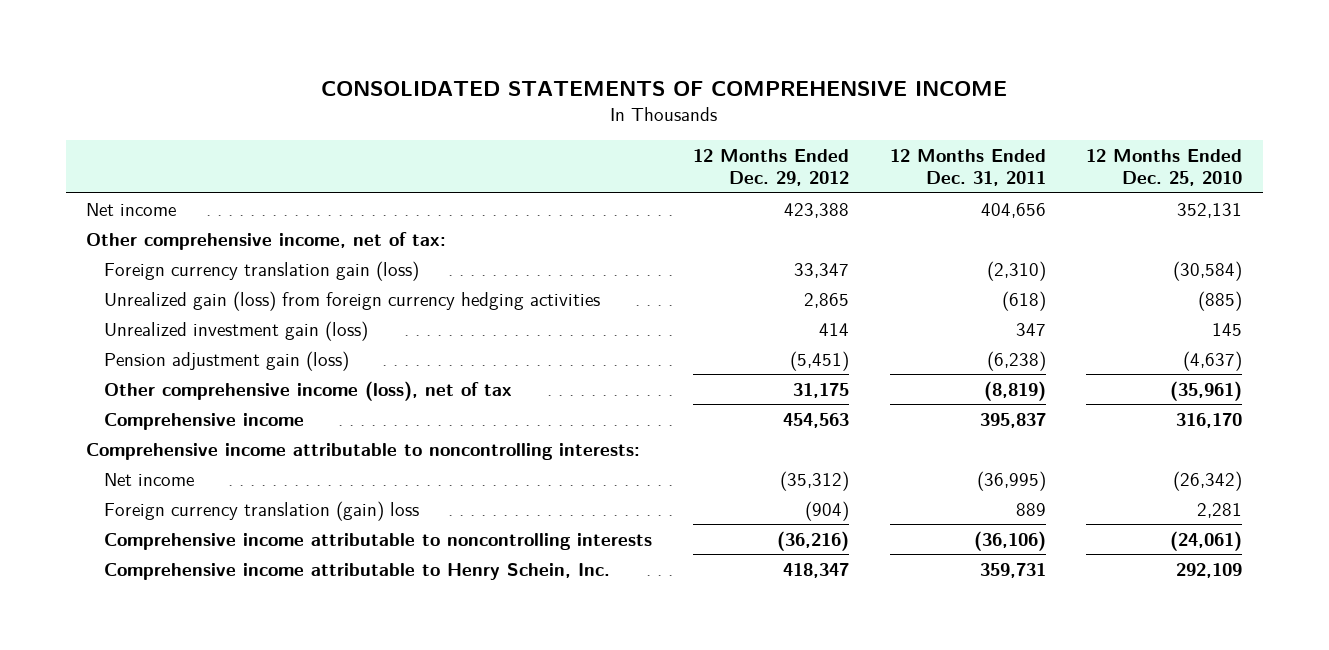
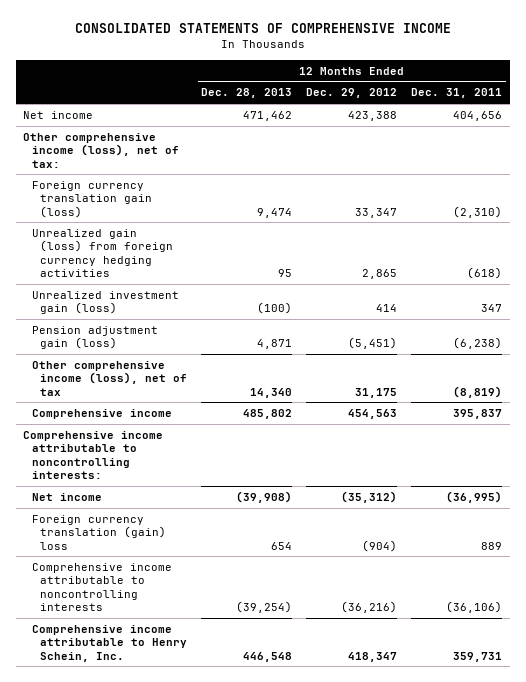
[1086,148,1243,187] 12 Months Ended Dec. 25, 2010 -> none
none -> [201,88,293,99] Dec. 28, 2013
[86,231,447,250] Other comprehensive income, net of tax: -> [23,132,179,168] Other comprehensive income (loss), net of tax:

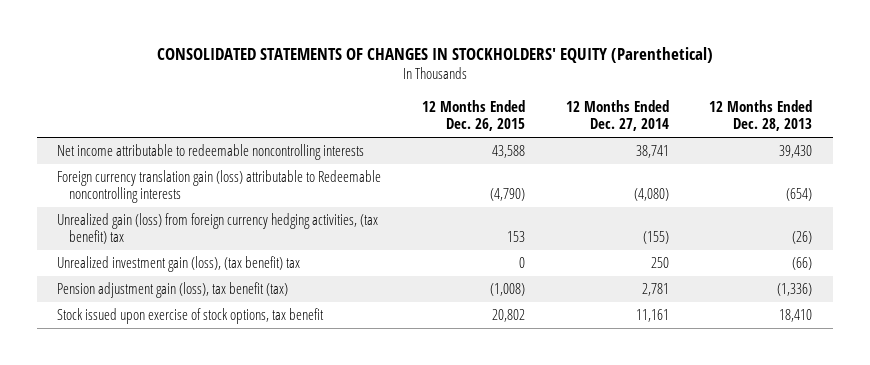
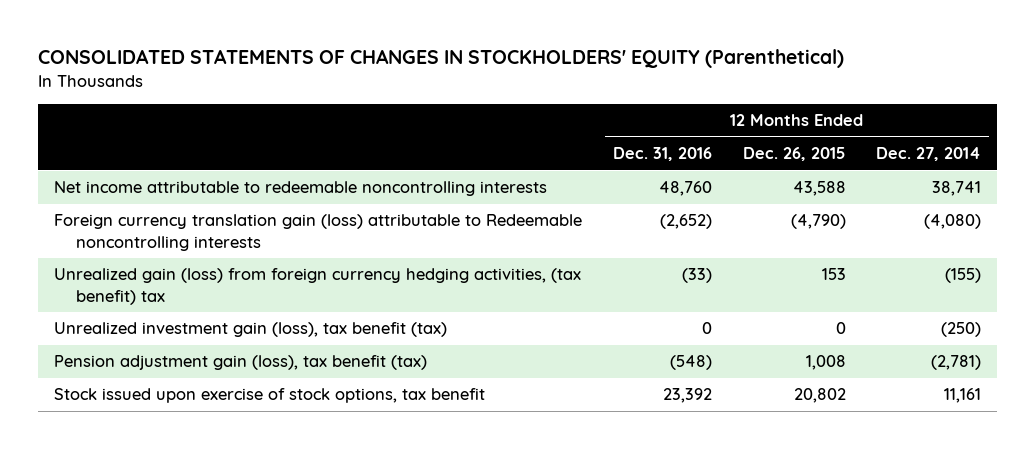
[709,100,813,132] 12 Months Ended Dec. 28, 2013 -> none
none -> [612,147,712,162] Dec. 31, 2016
[57,256,301,273] Unrealized investment gain (loss), (tax benefit) tax -> [53,322,447,338] Unrealized investment gain (loss), tax benefit (tax)
[650,257,669,269] 250 -> [941,322,982,338] (250)
[489,283,525,297] (1,008) -> [805,355,846,371] 1,008
[641,283,669,297] 2,781 -> [931,355,982,371] (2,781)

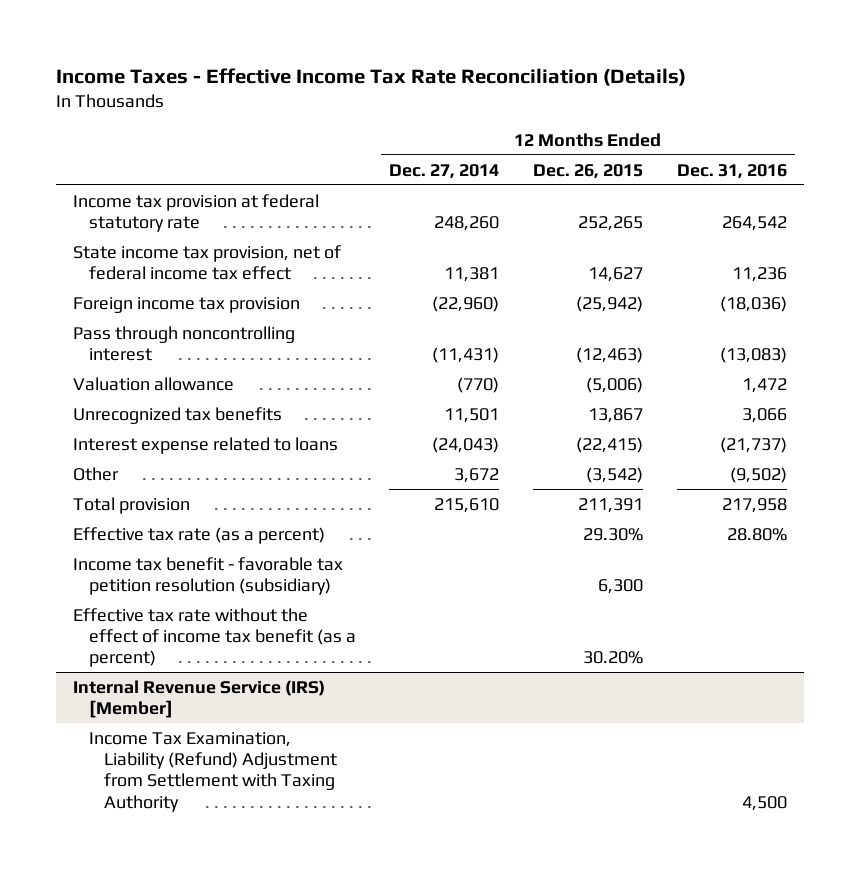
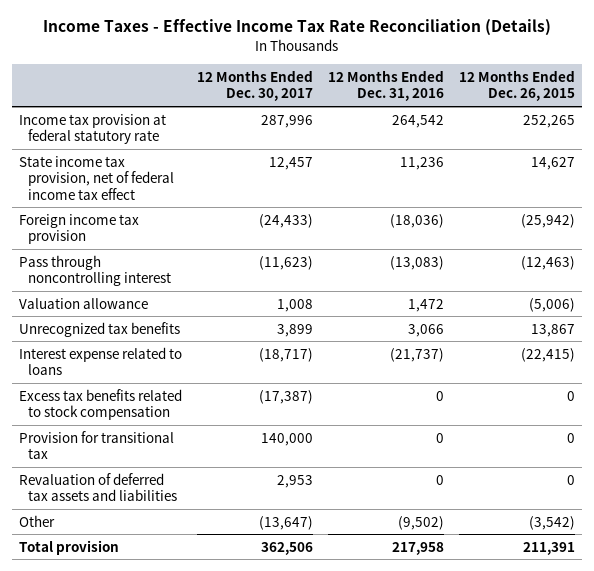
[389,163,500,179] Dec. 27, 2014 -> none
none -> [197,69,314,102] 12 Months Ended Dec. 30, 2017
none -> [19,388,183,421] Excess tax benefits related to stock compensation
none -> [19,430,175,460] Provision for transitional tax
none -> [19,472,178,502] Revaluation of deferred tax assets and liabilities
[72,526,325,544] Effective tax rate (as a percent) -> none
[72,556,343,595] Income tax benefit - favorable tax petition resolution (subsidiary) -> none
[72,607,356,668] Effective tax rate without the effect of income tax benefit (as a percent) -> none
[72,679,325,718] Internal Revenue Service (IRS) [Member] -> none
[88,731,338,812] Income Tax Examination, Liability (Refund) Adjustment from Settlement with Taxing Authority -> none

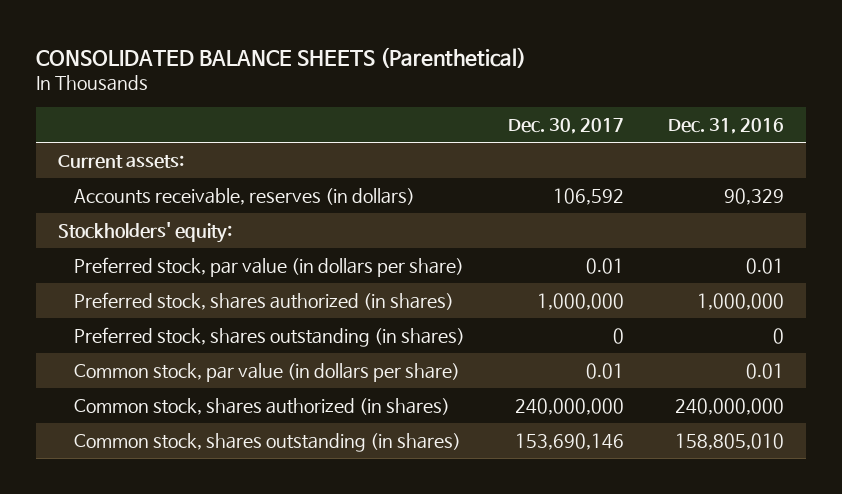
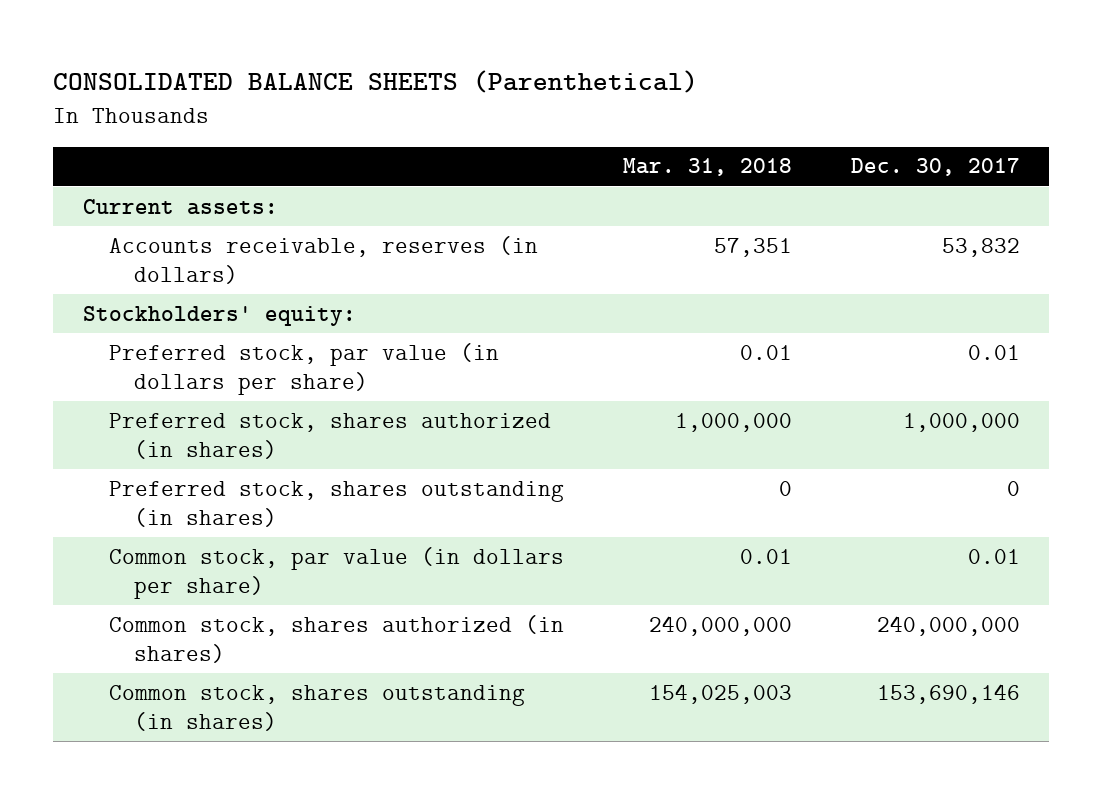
[667,118,784,135] Dec. 31, 2016 -> none
none -> [622,158,792,177] Mar. 31, 2018
[553,188,625,206] 106,592 -> [941,237,1020,257] 53,832

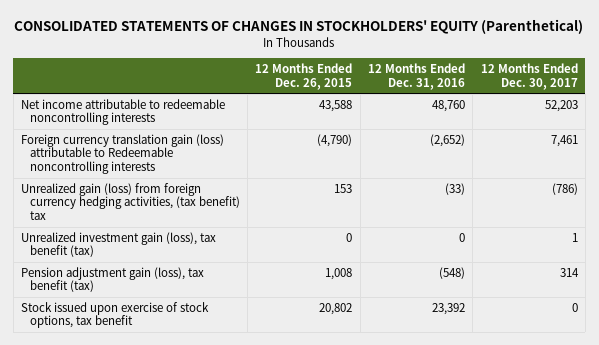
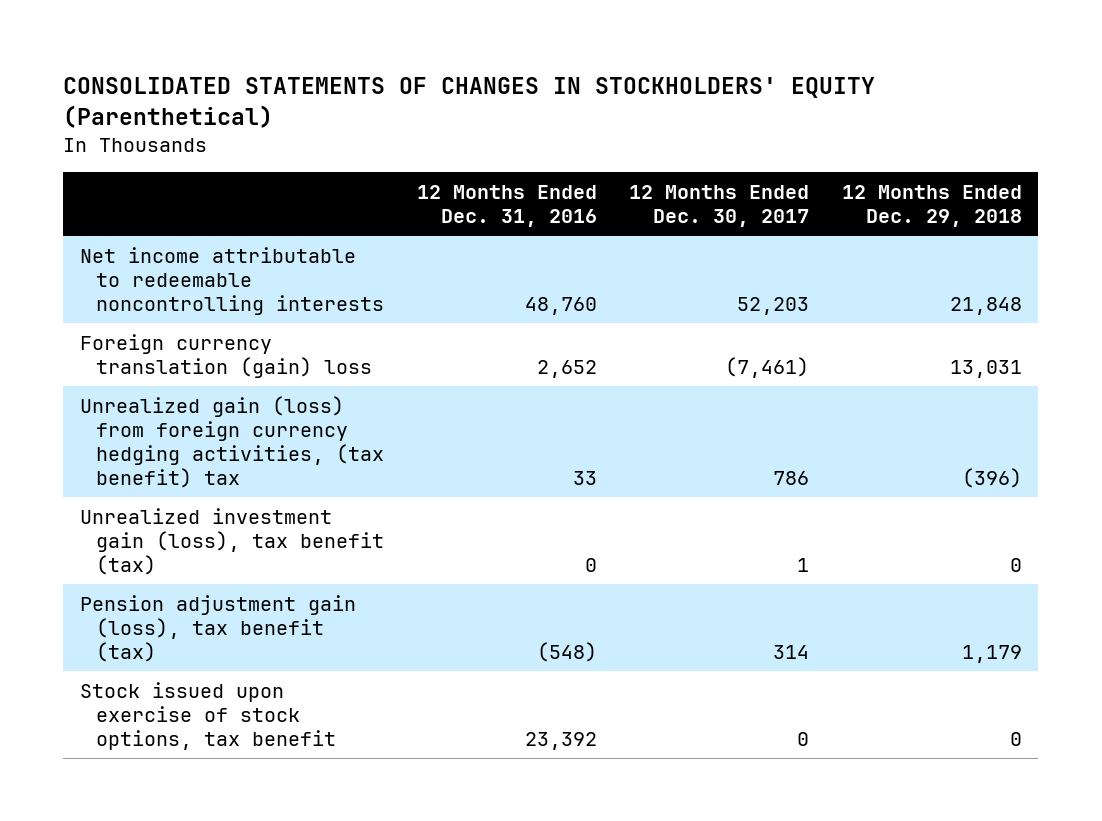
[255,63,353,90] 12 Months Ended Dec. 26, 2015 -> none
none -> [841,184,1022,228] 12 Months Ended Dec. 29, 2018
[20,133,224,175] Foreign currency translation gain (loss) attributable to Redeemable noncontrolling interests -> [79,333,373,378] Foreign currency translation (gain) loss
[430,133,466,147] (2,652) -> [536,359,597,378] 2,652
[550,134,578,147] 7,461 -> [725,356,810,378] (7,461)
[445,182,466,195] (33) -> [572,471,597,486] 33
[551,182,578,195] (786) -> [773,471,810,486] 786

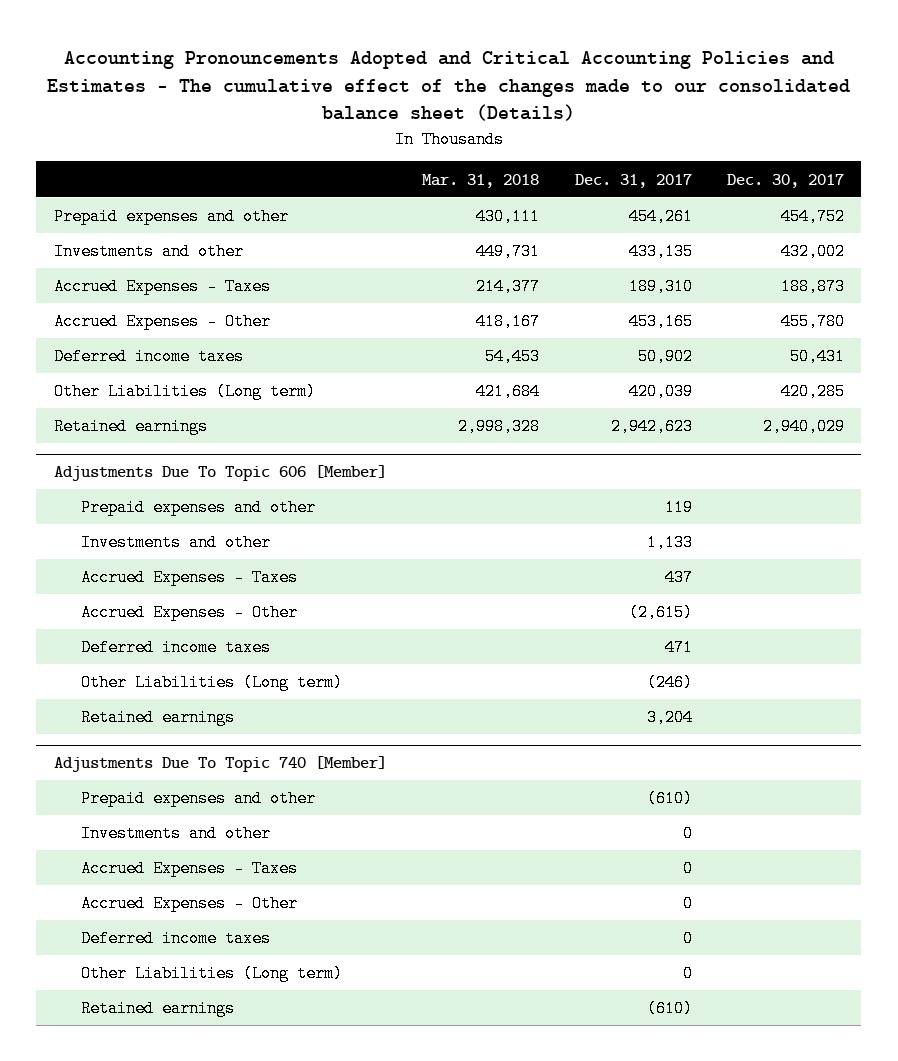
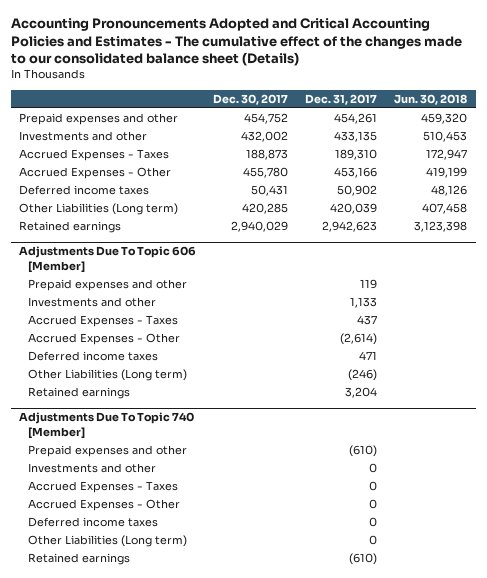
[422,173,540,188] Mar. 31, 2018 -> none
none -> [394,93,468,105] Jun. 30, 2018
[628,313,693,331] 453,165 -> [334,167,378,179] 453,166
[628,604,693,622] (2,615) -> [340,333,378,346] (2,614)

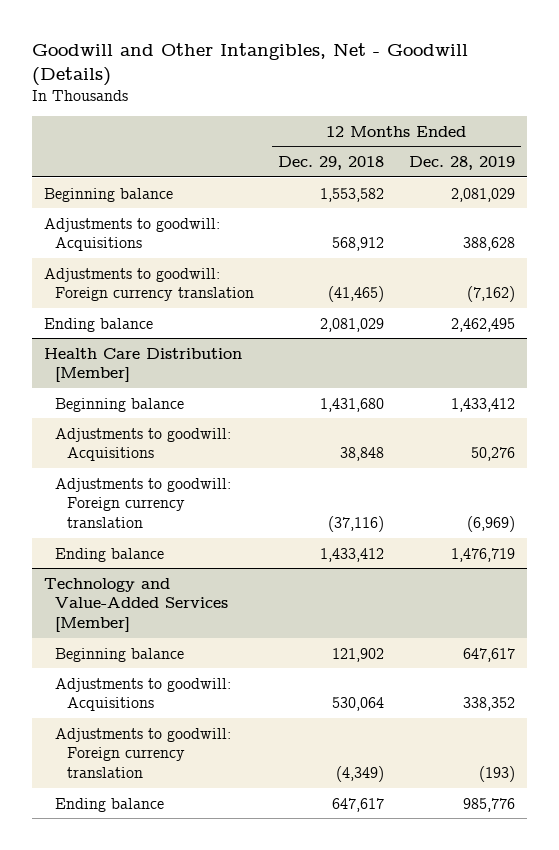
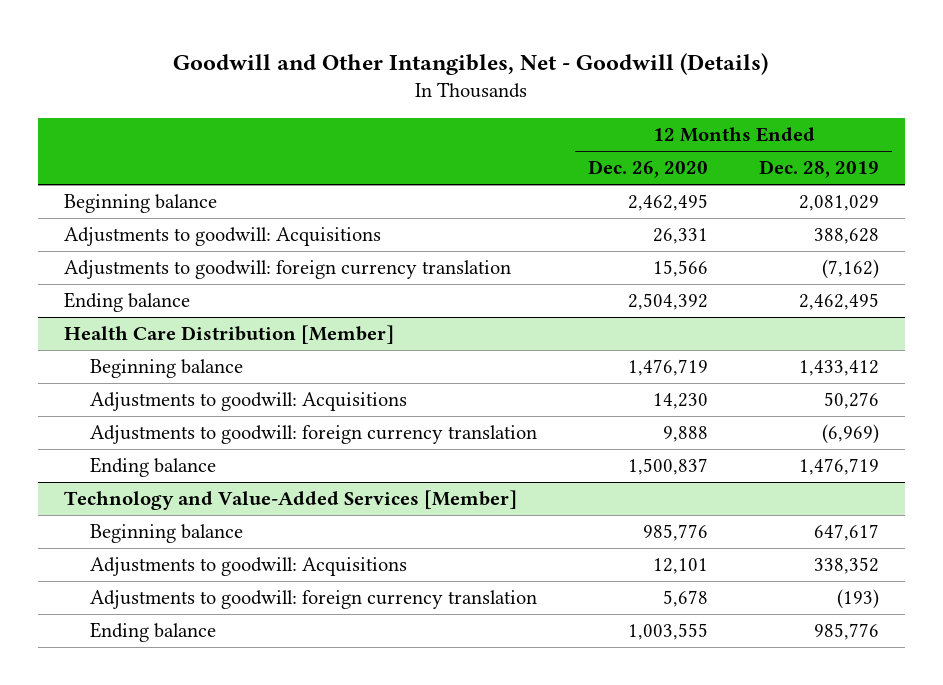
[278,155,385,170] Dec. 29, 2018 -> none
none -> [588,160,709,179] Dec. 26, 2020
[44,267,255,302] Adjustments to goodwill: Foreign currency translation -> [63,260,511,280] Adjustments to goodwill: foreign currency translation
[55,477,232,529] Adjustments to goodwill: Foreign currency translation -> [90,425,538,445] Adjustments to goodwill: foreign currency translation
[55,727,232,779] Adjustments to goodwill: Foreign currency translation -> [90,590,538,610] Adjustments to goodwill: foreign currency translation

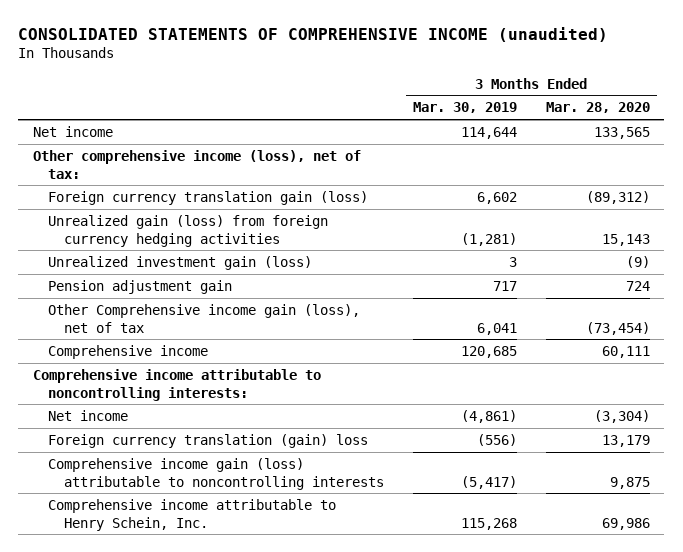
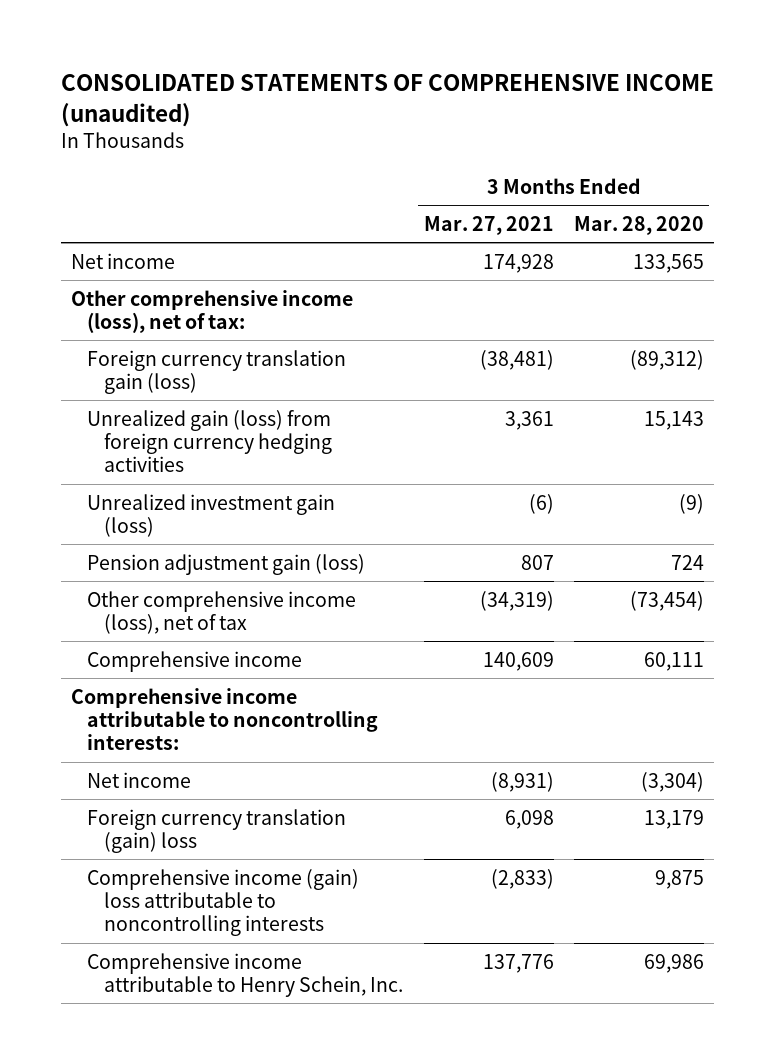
[412,102,517,114] Mar. 30, 2019 -> none
none -> [423,215,554,235] Mar. 27, 2021
[48,279,233,294] Pension adjustment gain -> [87,553,366,575] Pension adjustment gain (loss)
[48,303,361,333] Other Comprehensive income gain (loss), net of tax -> [87,590,357,635] Other comprehensive income (loss), net of tax
[48,457,385,490] Comprehensive income gain (loss) attributable to noncontrolling interests -> [87,868,360,937] Comprehensive income (gain) loss attributable to noncontrolling interests

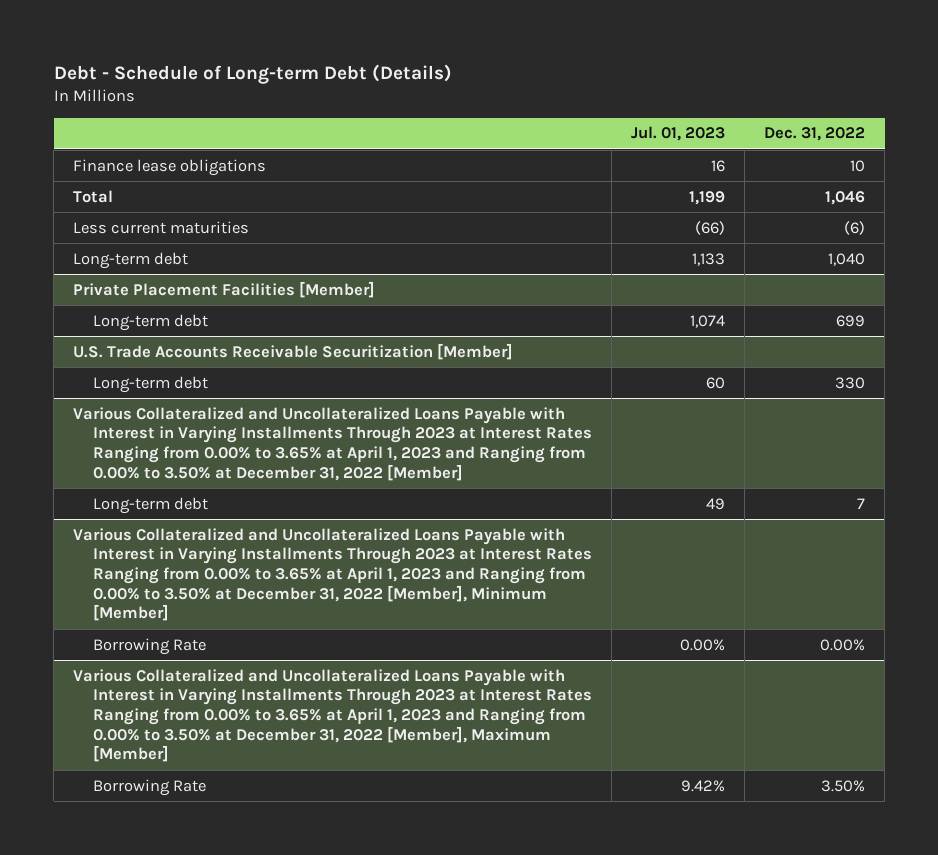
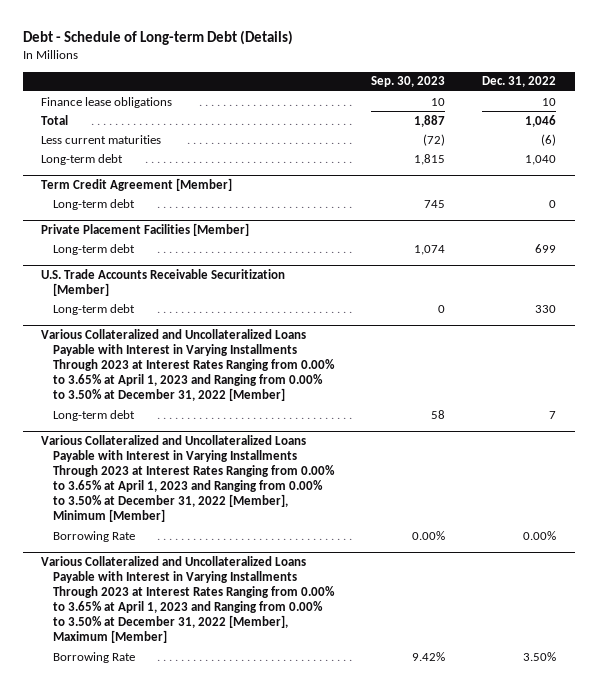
[630,126,725,142] Jul. 01, 2023 -> none
none -> [371,76,446,88] Sep. 30, 2023
none -> [41,178,233,192] Term Credit Agreement [Member]
none -> [52,198,135,210] Long-term debt

